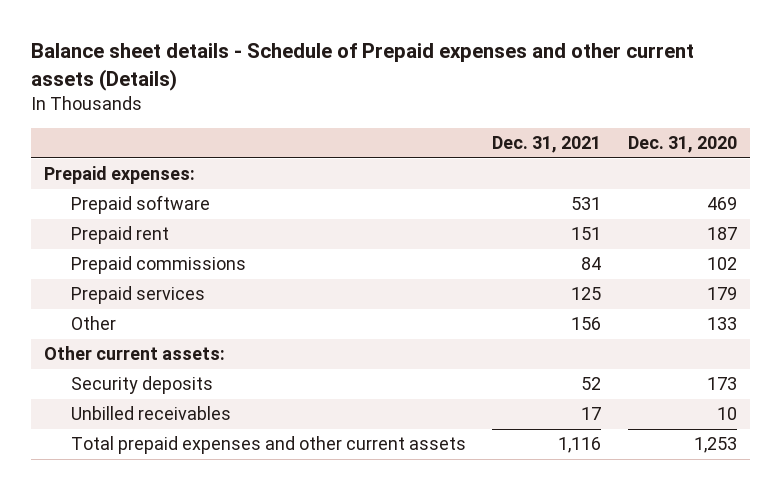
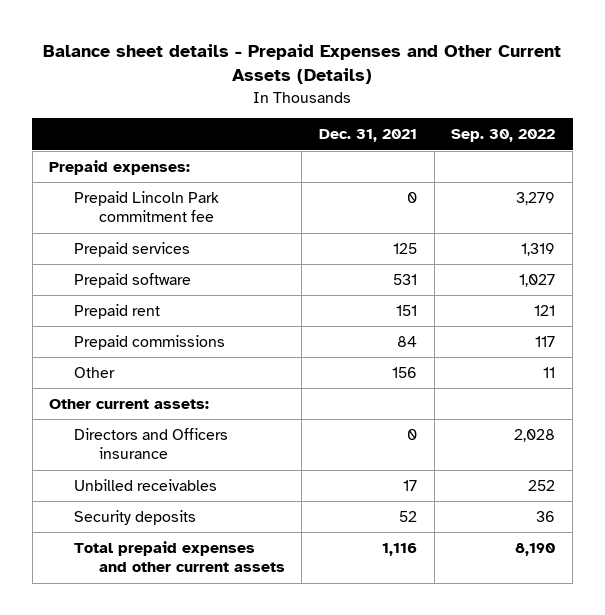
[30,43,694,92] Balance sheet details - Schedule of Prepaid expenses and other current assets (Details) -> [43,43,562,85] Balance sheet details - Prepaid Expenses and Other Current Assets (Details)
[627,136,737,154] Dec. 31, 2020 -> none
none -> [451,129,556,143] Sep. 30, 2022
none -> [74,191,220,223] Prepaid Lincoln Park commitment fee
[71,286,206,305] Prepaid services -> [74,242,191,258] Prepaid services
none -> [74,428,229,460] Directors and Officers insurance
[71,376,214,395] Security deposits -> [74,510,197,526] Security deposits

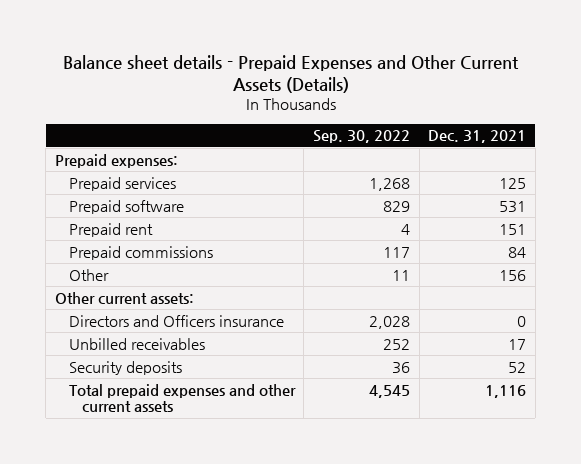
[74,191,220,223] Prepaid Lincoln Park commitment fee -> none
[521,243,556,257] 1,319 -> [368,177,410,191] 1,268
[519,274,556,288] 1,027 -> [382,200,410,212] 829
[534,305,556,317] 121 -> [400,223,410,235] 4
[515,543,556,557] 8,190 -> [368,384,410,398] 4,545

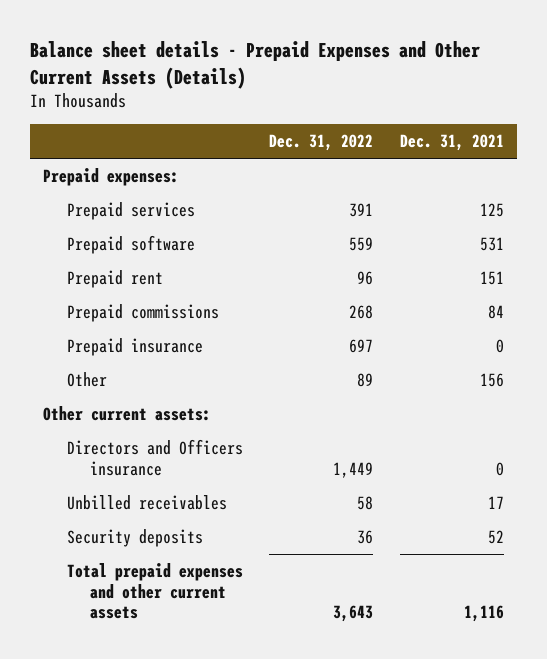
[312,130,410,144] Sep. 30, 2022 -> none
none -> [269,134,374,152] Dec. 31, 2022
none -> [66,338,203,357] Prepaid insurance

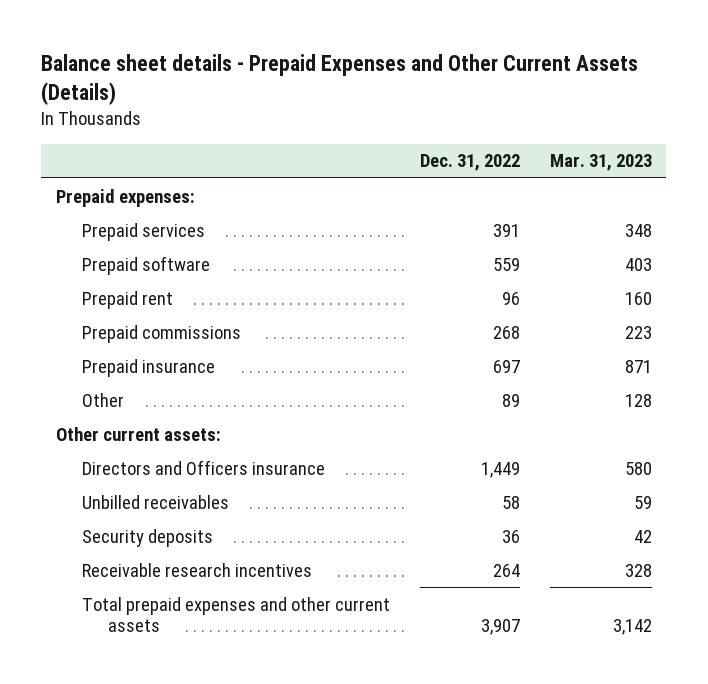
[399,134,504,152] Dec. 31, 2021 -> none
none -> [549,154,652,172] Mar. 31, 2023
none -> [82,562,313,577] Receivable research incentives
[333,605,374,623] 3,643 -> [480,619,520,636] 3,907

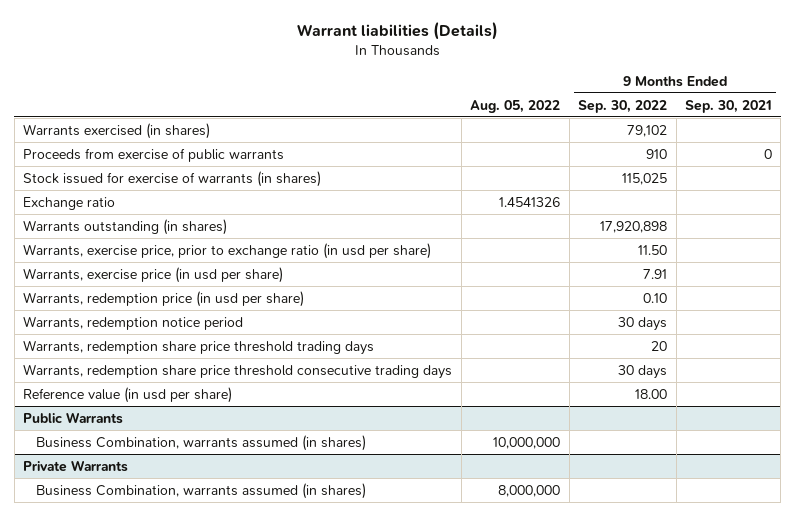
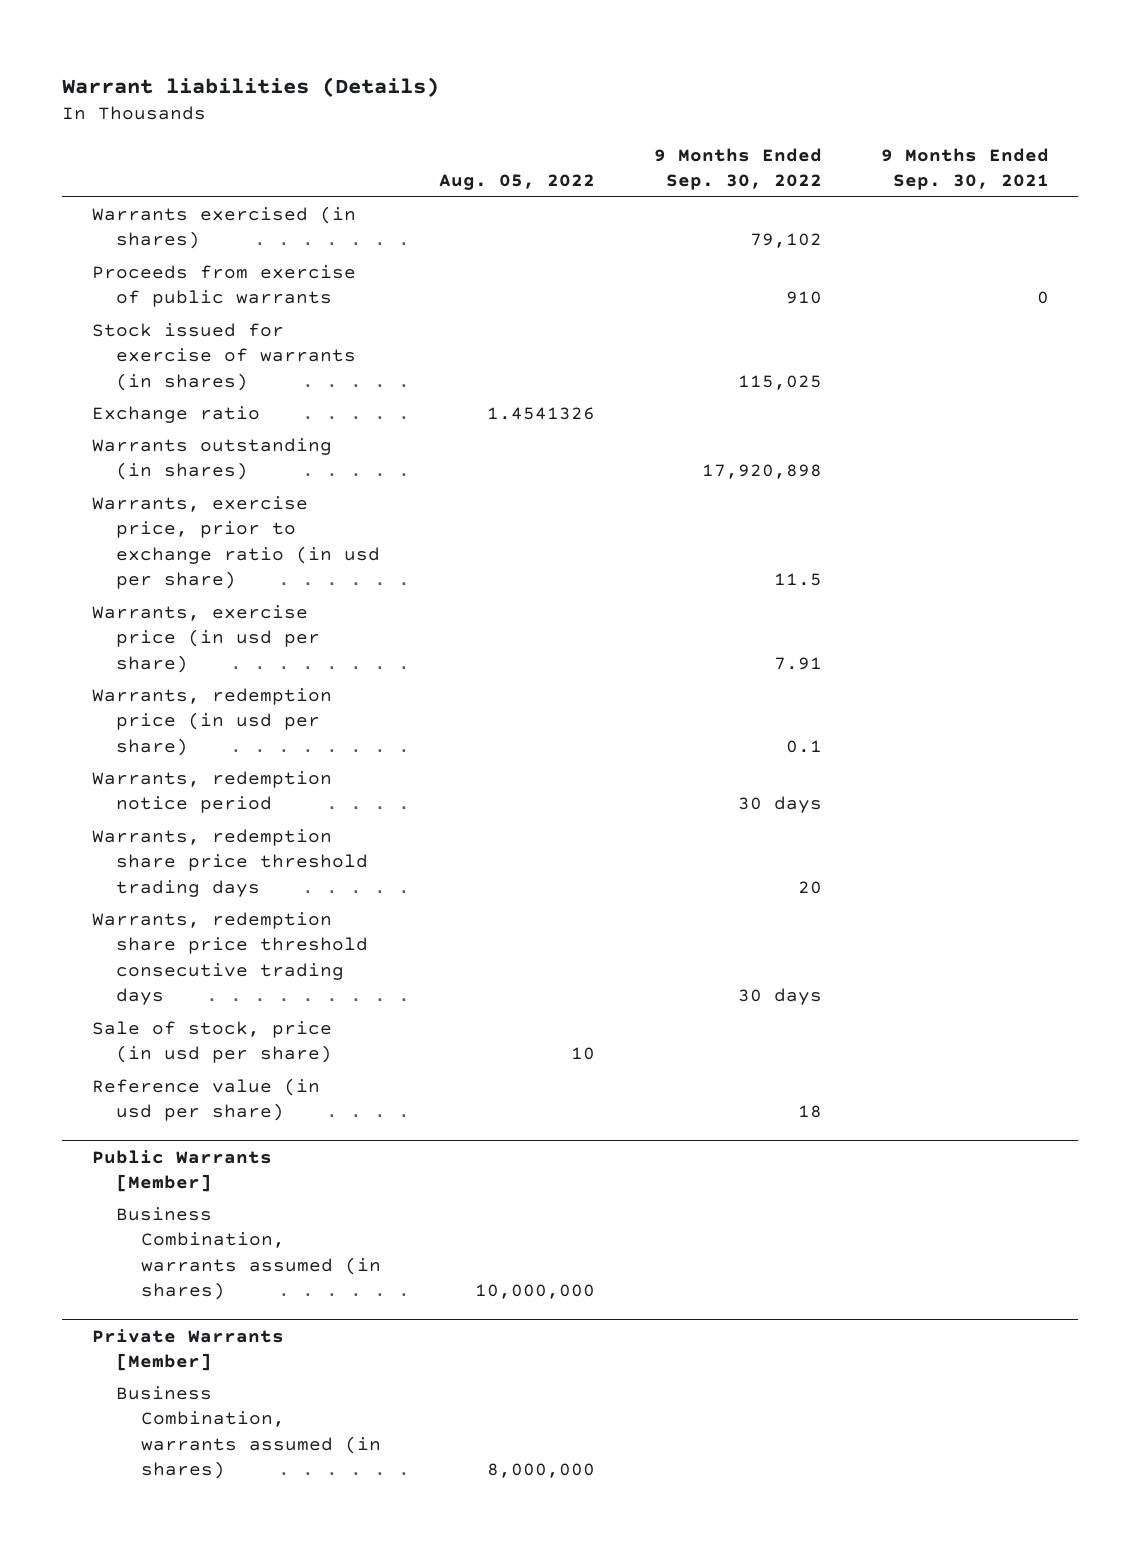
[638,244,668,255] 11.50 -> [774,573,823,587] 11.5
[643,292,668,303] 0.10 -> [786,739,823,753] 0.1
none -> [91,1020,333,1064] Sale of stock, price (in usd per share)
[635,388,668,399] 18.00 -> [798,1105,823,1119] 18
[23,411,124,424] Public Warrants -> [91,1149,272,1193] Public Warrants [Member]
[23,459,129,472] Private Warrants -> [91,1328,284,1372] Private Warrants [Member]

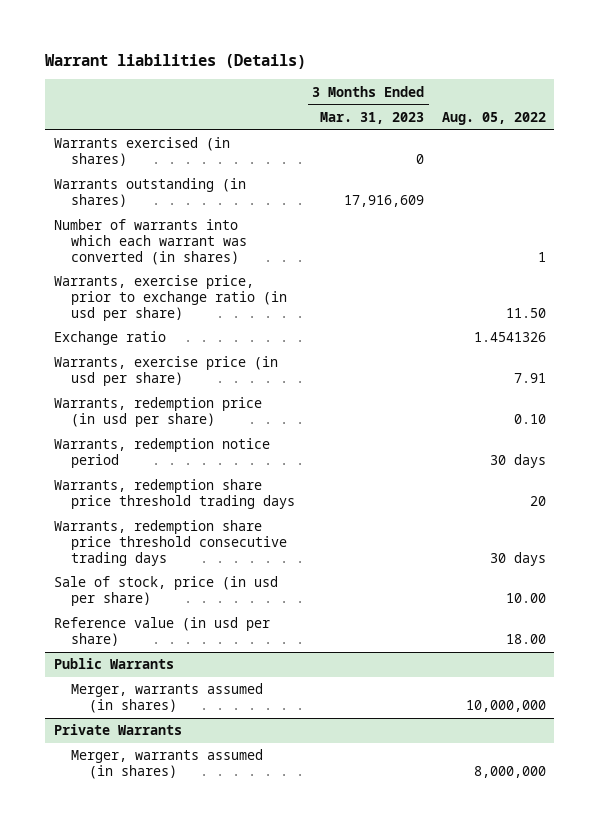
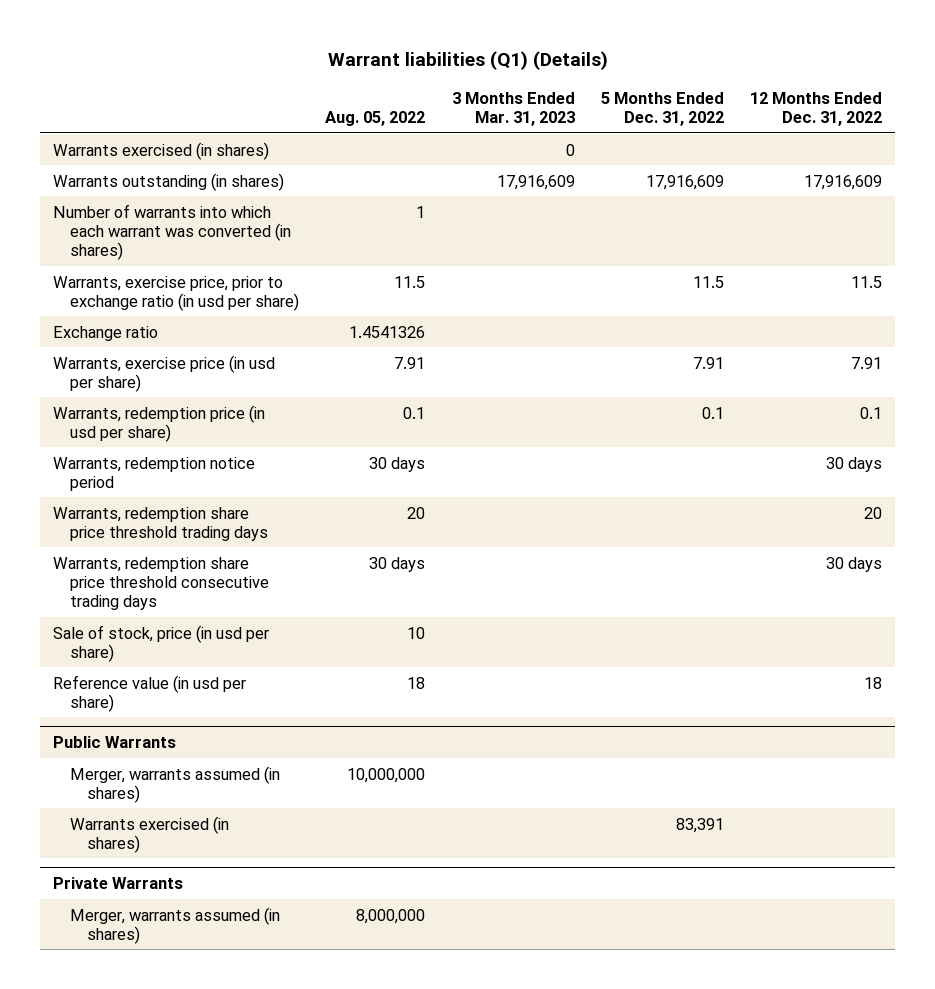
[44,53,306,69] Warrant liabilities (Details) -> [327,50,608,70] Warrant liabilities (Q1) (Details)
none -> [600,91,724,126] 5 Months Ended Dec. 31, 2022
none -> [750,91,883,126] 12 Months Ended Dec. 31, 2022
[505,307,546,318] 11.50 -> [394,275,426,288] 11.5
[513,413,546,424] 0.10 -> [403,406,426,419] 0.1
[505,592,546,603] 10.00 -> [407,626,426,639] 10
[505,633,546,644] 18.00 -> [407,676,426,689] 18
none -> [70,815,230,853] Warrants exercised (in shares)

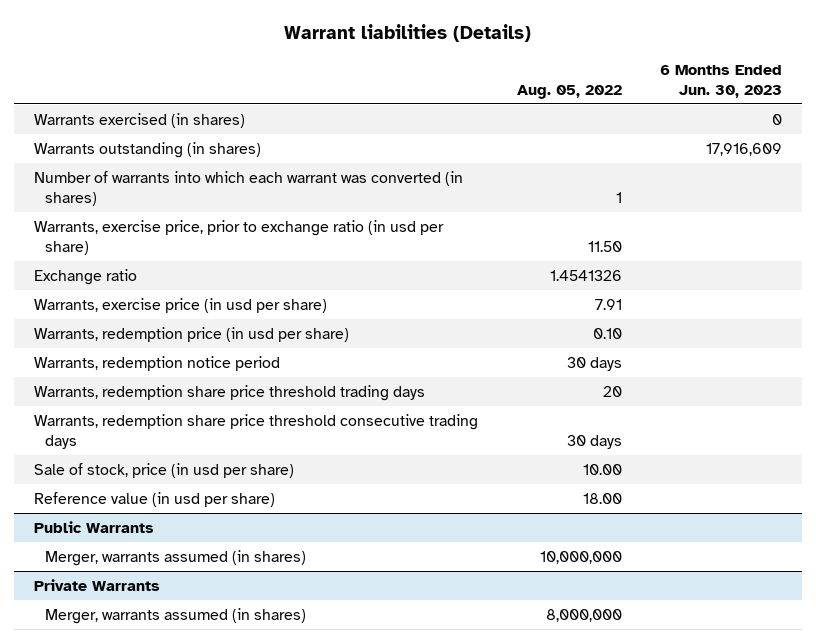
[327,50,608,70] Warrant liabilities (Q1) (Details) -> [284,24,532,43] Warrant liabilities (Details)
[451,91,575,126] 3 Months Ended Mar. 31, 2023 -> none
[600,91,724,126] 5 Months Ended Dec. 31, 2022 -> none
[750,91,883,126] 12 Months Ended Dec. 31, 2022 -> none
none -> [660,64,783,98] 6 Months Ended Jun. 30, 2023
[394,275,426,288] 11.5 -> [587,240,622,252] 11.50
[403,406,426,419] 0.1 -> [592,327,622,339] 0.10
[407,626,426,639] 10 -> [582,463,622,475] 10.00
[407,676,426,689] 18 -> [582,492,622,504] 18.00
[70,815,230,853] Warrants exercised (in shares) -> none

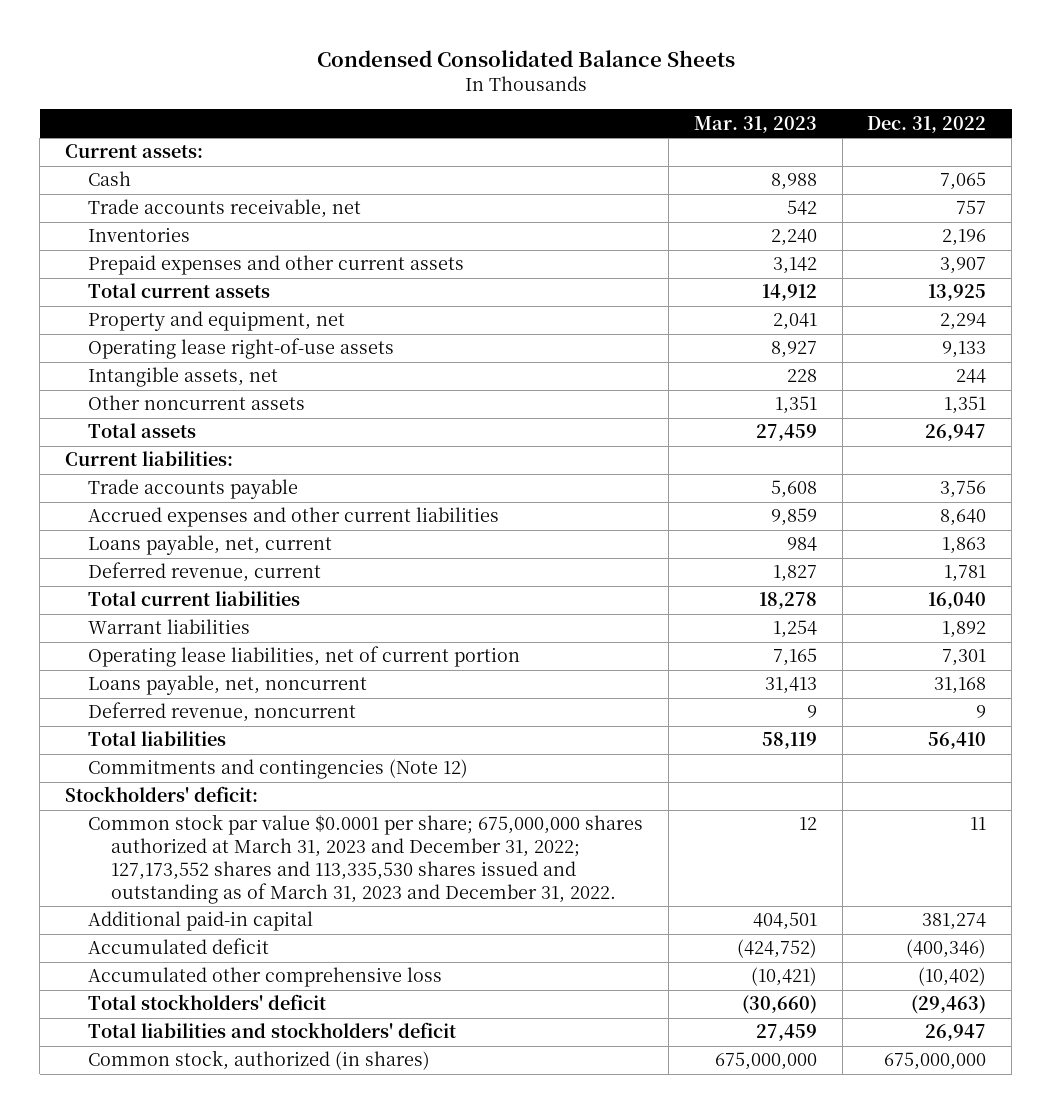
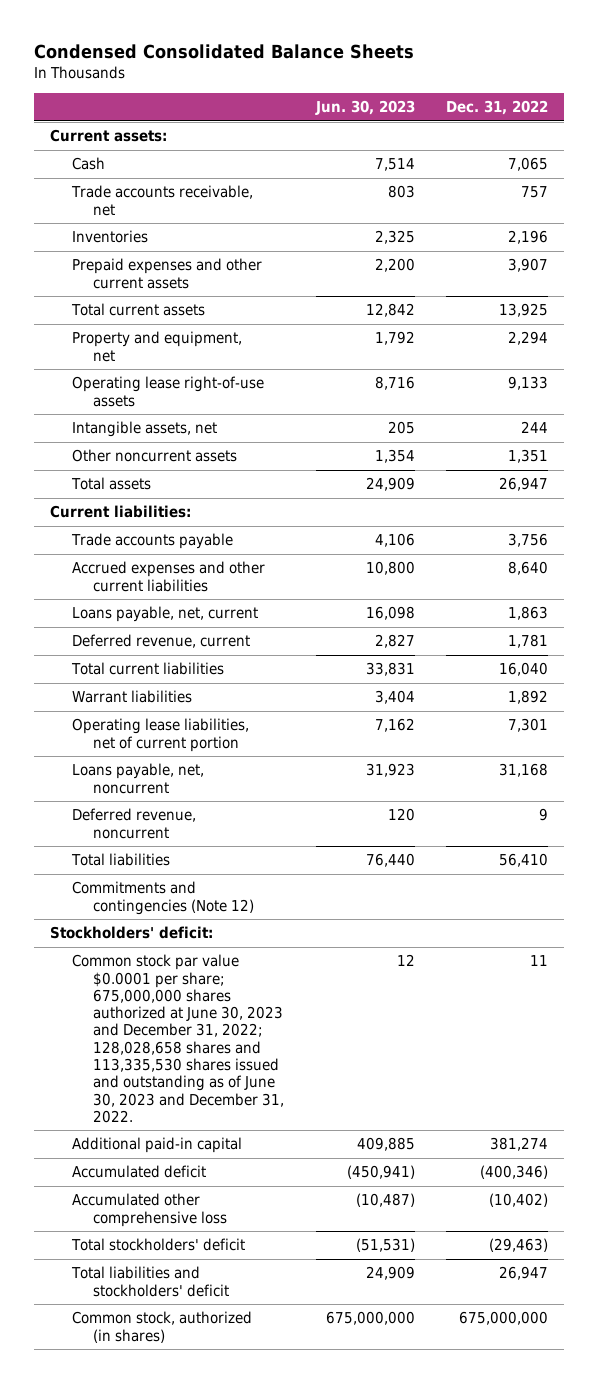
[693,115,817,133] Mar. 31, 2023 -> none
none -> [314,100,415,116] Jun. 30, 2023
[87,814,643,904] Common stock par value $0.0001 per share; 675,000,000 shares authorized at March 31, 2023 and December 31, 2022; 127,173,552 shares and 113,335,530 shares issued and outstanding as of March 31, 2023 and December 31, 2022. -> [71,954,285,1123] Common stock par value $0.0001 per share; 675,000,000 shares authorized at June 30, 2023 and December 31, 2022; 128,028,658 shares and 113,335,530 shares issued and outstanding as of June 30, 2023 and December 31, 2022.

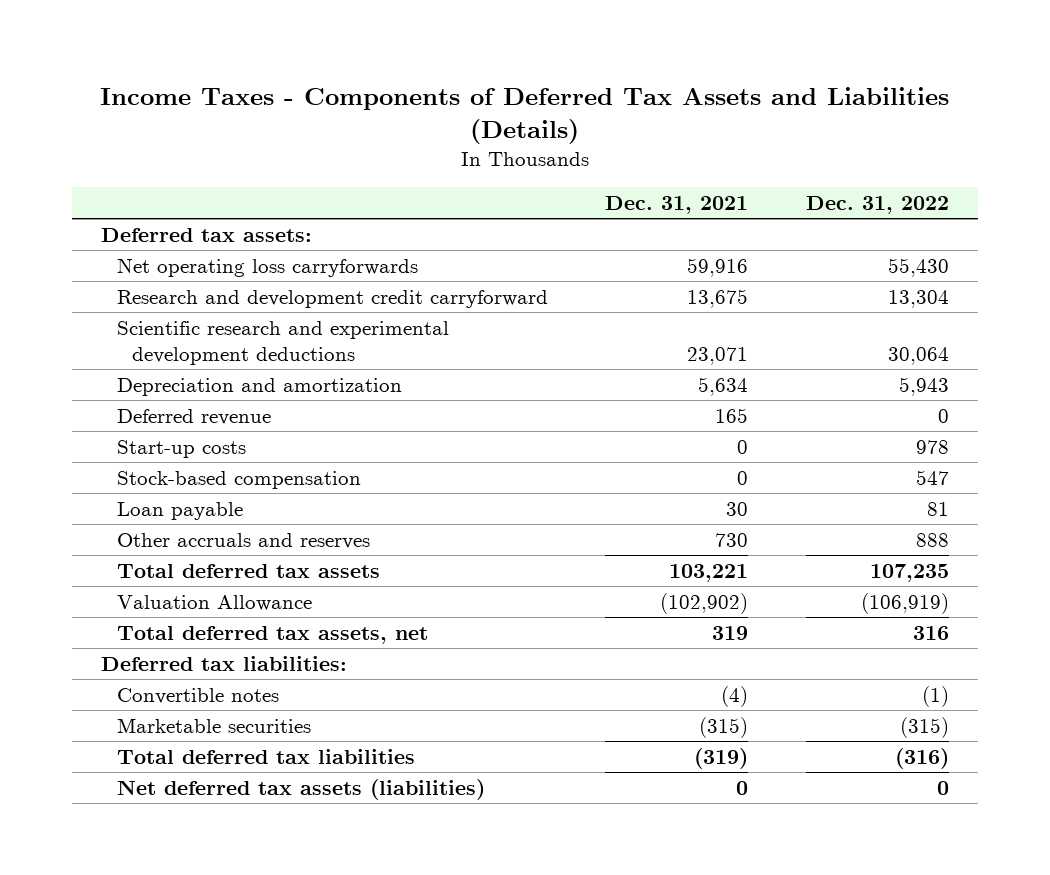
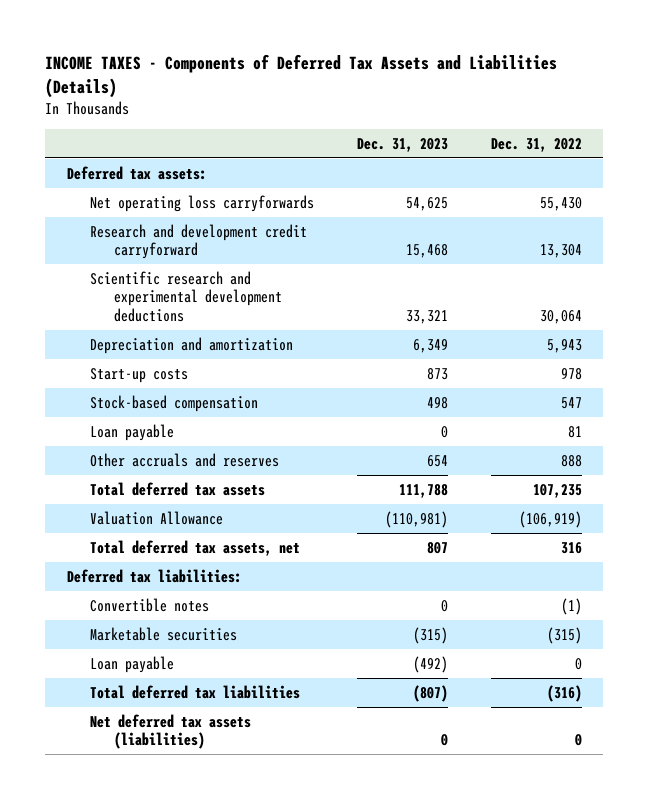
[99,87,949,144] Income Taxes - Components of Deferred Tax Assets and Liabilities (Details) -> [45,54,558,99] INCOME TAXES - Components of Deferred Tax Assets and Liabilities (Details)
[605,196,749,215] Dec. 31, 2021 -> none
none -> [357,137,449,152] Dec. 31, 2023
[116,408,271,425] Deferred revenue -> none
none -> [90,655,175,673] Loan payable

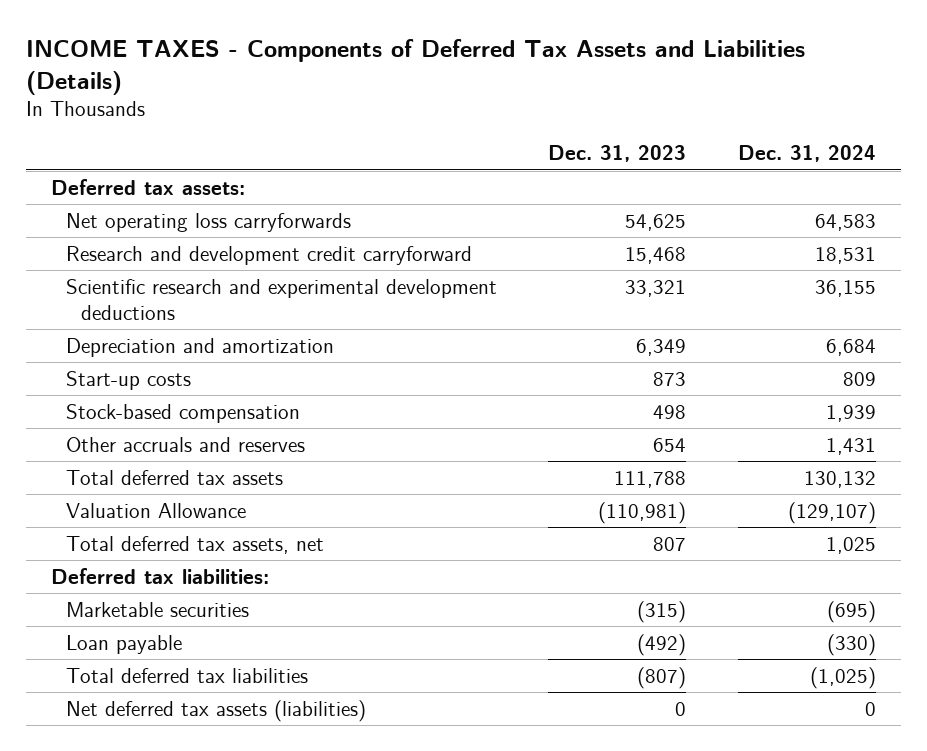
[490,137,582,152] Dec. 31, 2022 -> none
none -> [737,145,876,163] Dec. 31, 2024
[90,423,175,441] Loan payable -> none
[90,597,210,612] Convertible notes -> none

